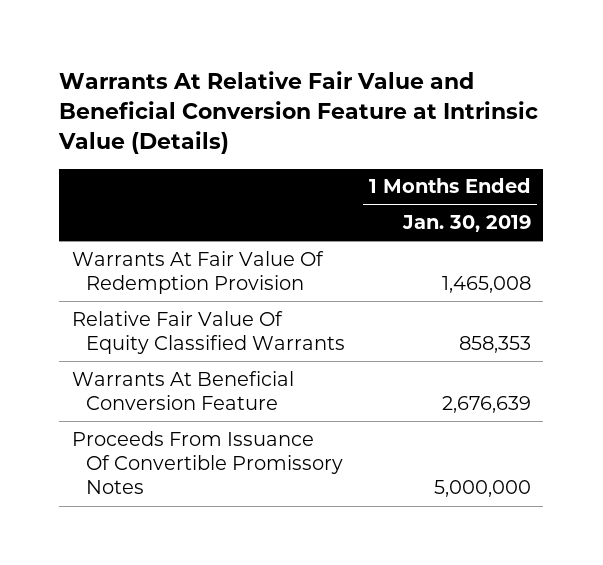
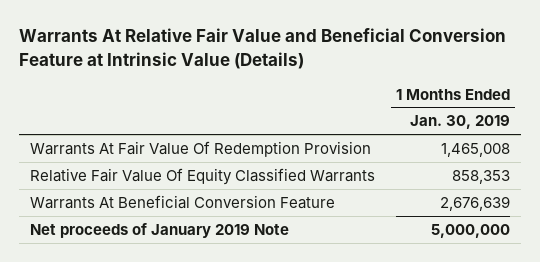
[71,430,343,495] Proceeds From Issuance Of Convertible Promissory Notes -> [29,222,289,238] Net proceeds of January 2019 Note

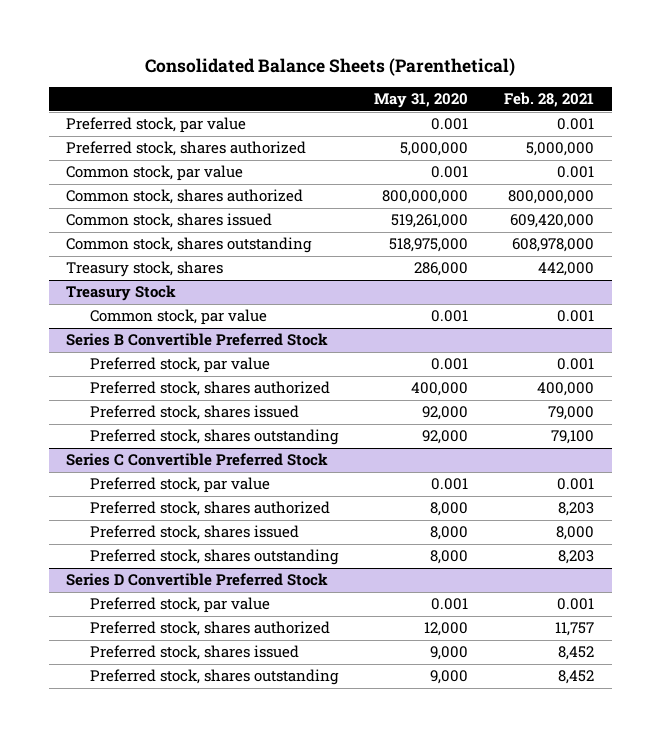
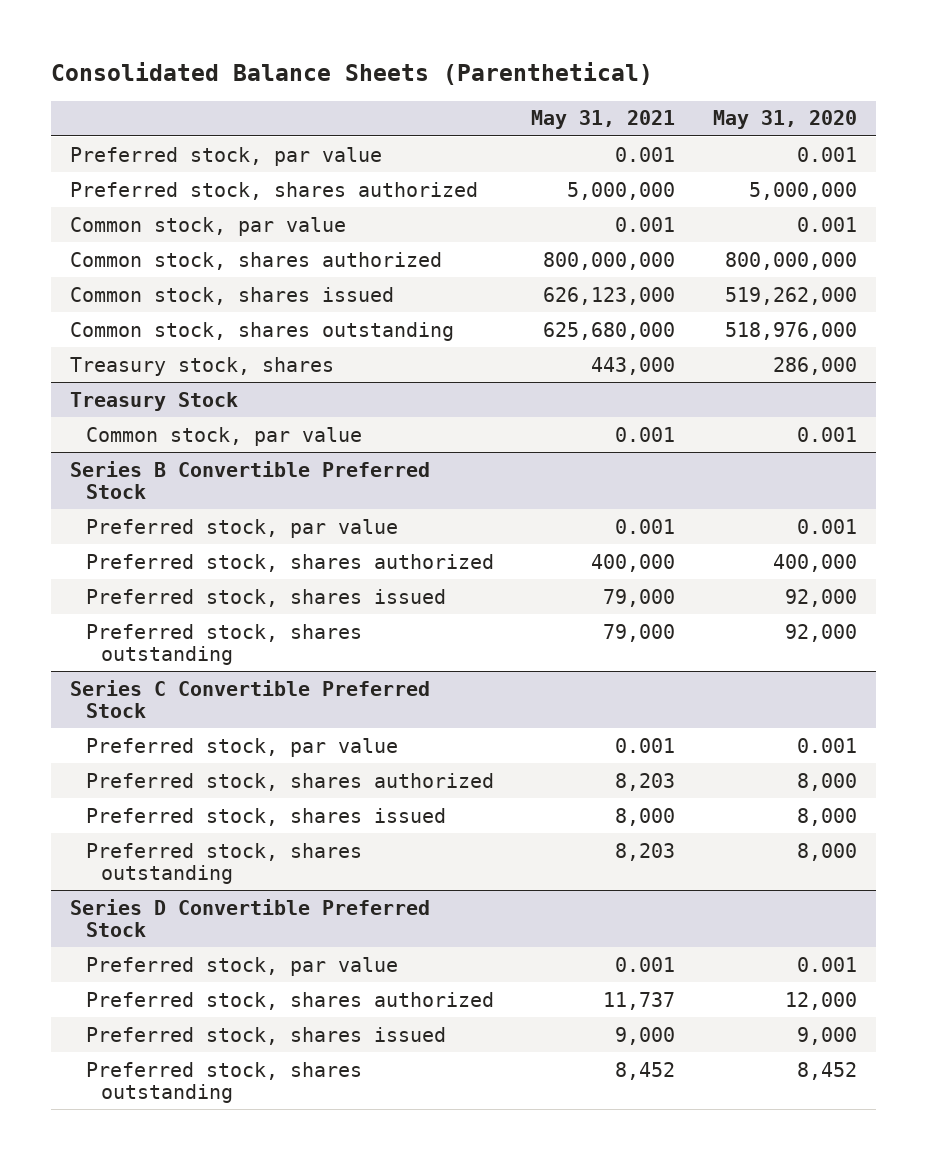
[504,92,595,108] Feb. 28, 2021 -> none
none -> [531,110,676,130] May 31, 2021
[391,214,469,229] 519,261,000 -> [724,286,857,305] 519,262,000
[389,238,469,253] 518,975,000 -> [724,321,857,340] 518,976,000
[430,670,469,685] 9,000 -> [796,1061,857,1080] 8,452

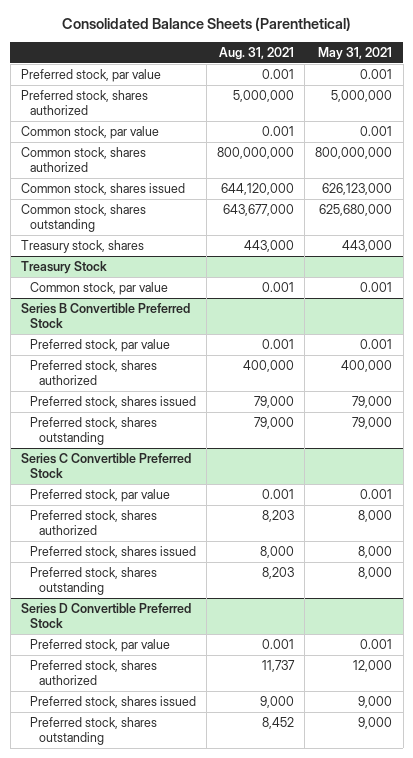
[712,110,857,130] May 31, 2020 -> none
none -> [219,46,295,60] Aug. 31, 2021
[615,772,676,791] 8,203 -> [358,509,393,522] 8,000
[615,842,676,861] 8,203 -> [358,566,393,579] 8,000
[603,991,676,1010] 11,737 -> [353,659,393,672] 12,000
[615,1061,676,1080] 8,452 -> [358,716,393,729] 9,000

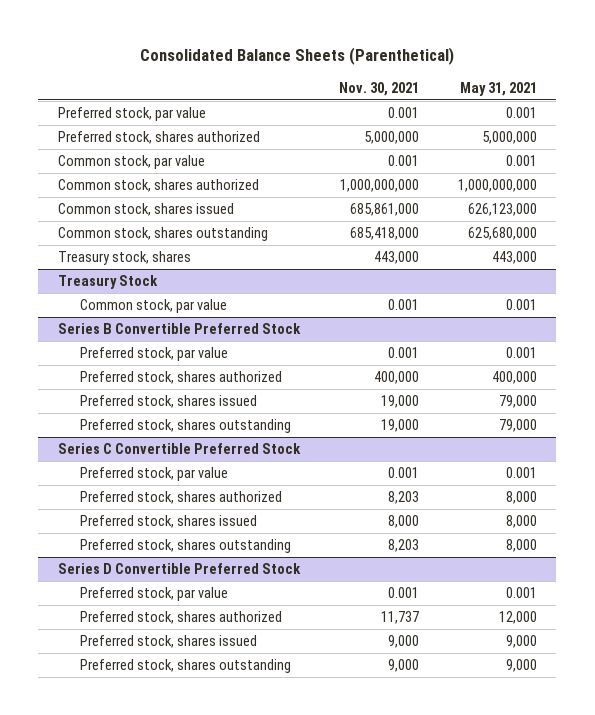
[219,46,295,60] Aug. 31, 2021 -> none
none -> [338,81,419,96] Nov. 30, 2021
[315,146,393,159] 800,000,000 -> [457,179,537,193] 1,000,000,000

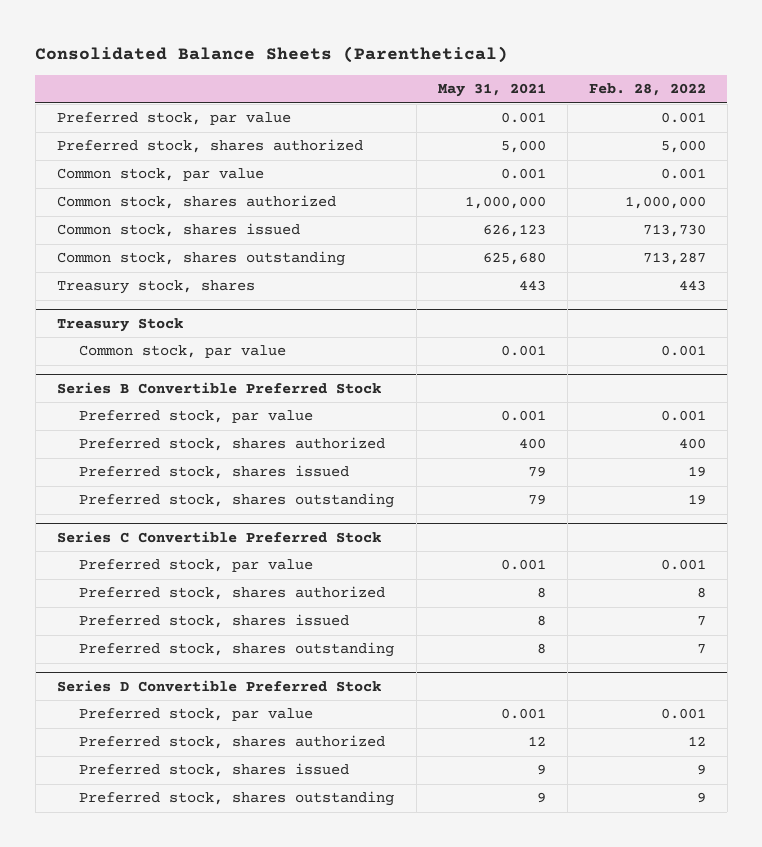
[338,81,419,96] Nov. 30, 2021 -> none
none -> [588,83,706,97] Feb. 28, 2022
[481,131,537,145] 5,000,000 -> [500,140,546,154] 5,000
[457,179,537,193] 1,000,000,000 -> [464,196,546,210] 1,000,000
[467,203,537,217] 626,123,000 -> [482,224,546,238] 626,123
[467,227,537,241] 625,680,000 -> [482,252,546,266] 625,680
[491,251,537,265] 443,000 -> [518,280,546,292] 443
[491,371,537,385] 400,000 -> [518,438,546,450] 400
[498,395,537,409] 79,000 -> [527,466,546,478] 79
[498,419,537,433] 79,000 -> [527,494,546,506] 79
[505,491,537,505] 8,000 -> [536,587,546,599] 8
[505,515,537,529] 8,000 -> [536,615,546,627] 8
[505,539,537,553] 8,000 -> [536,643,546,655] 8
[498,611,537,625] 12,000 -> [527,736,546,747] 12
[505,635,537,649] 9,000 -> [536,764,546,776] 9
[505,659,537,673] 9,000 -> [536,792,546,804] 9

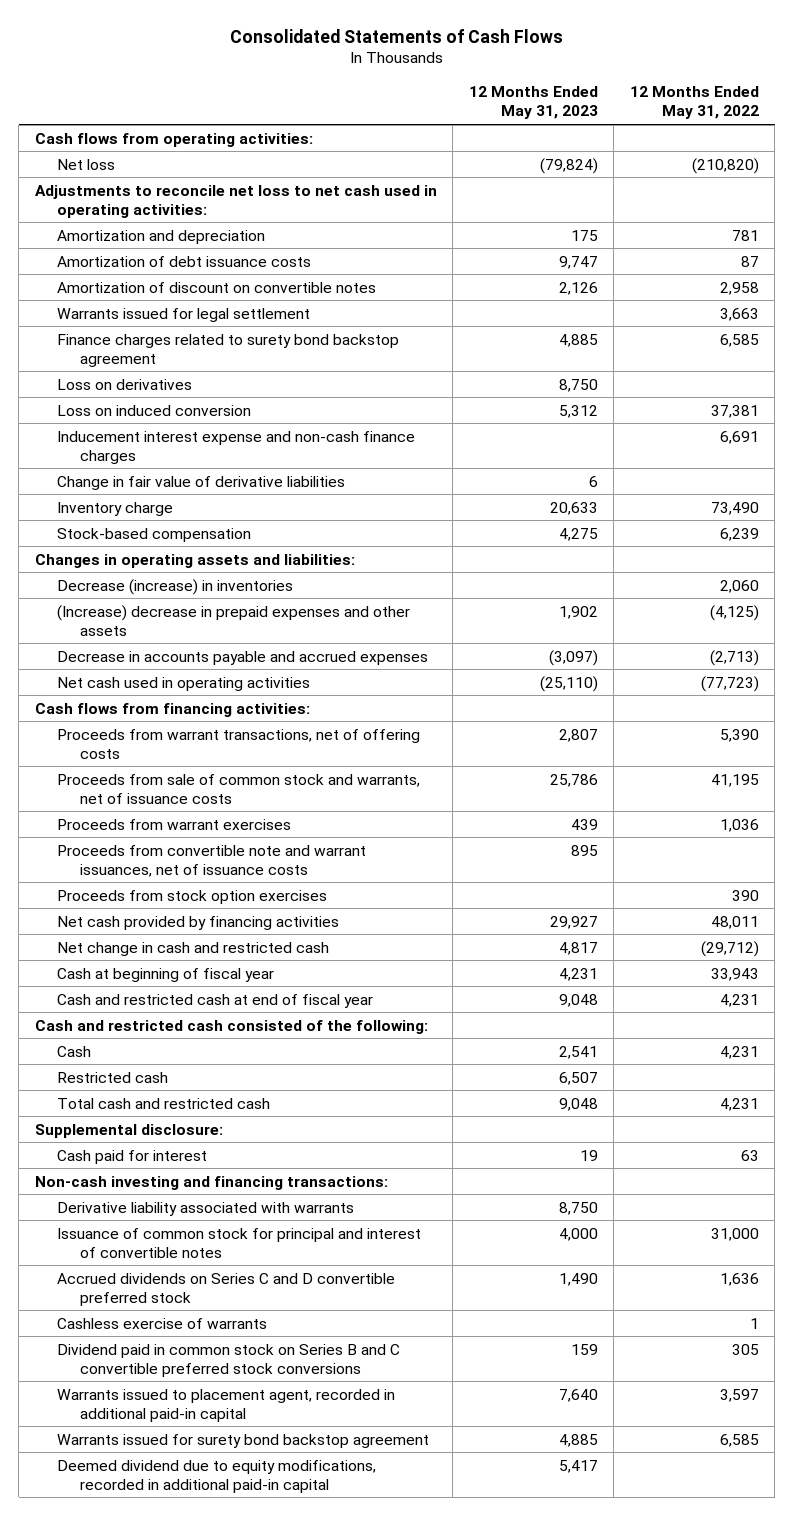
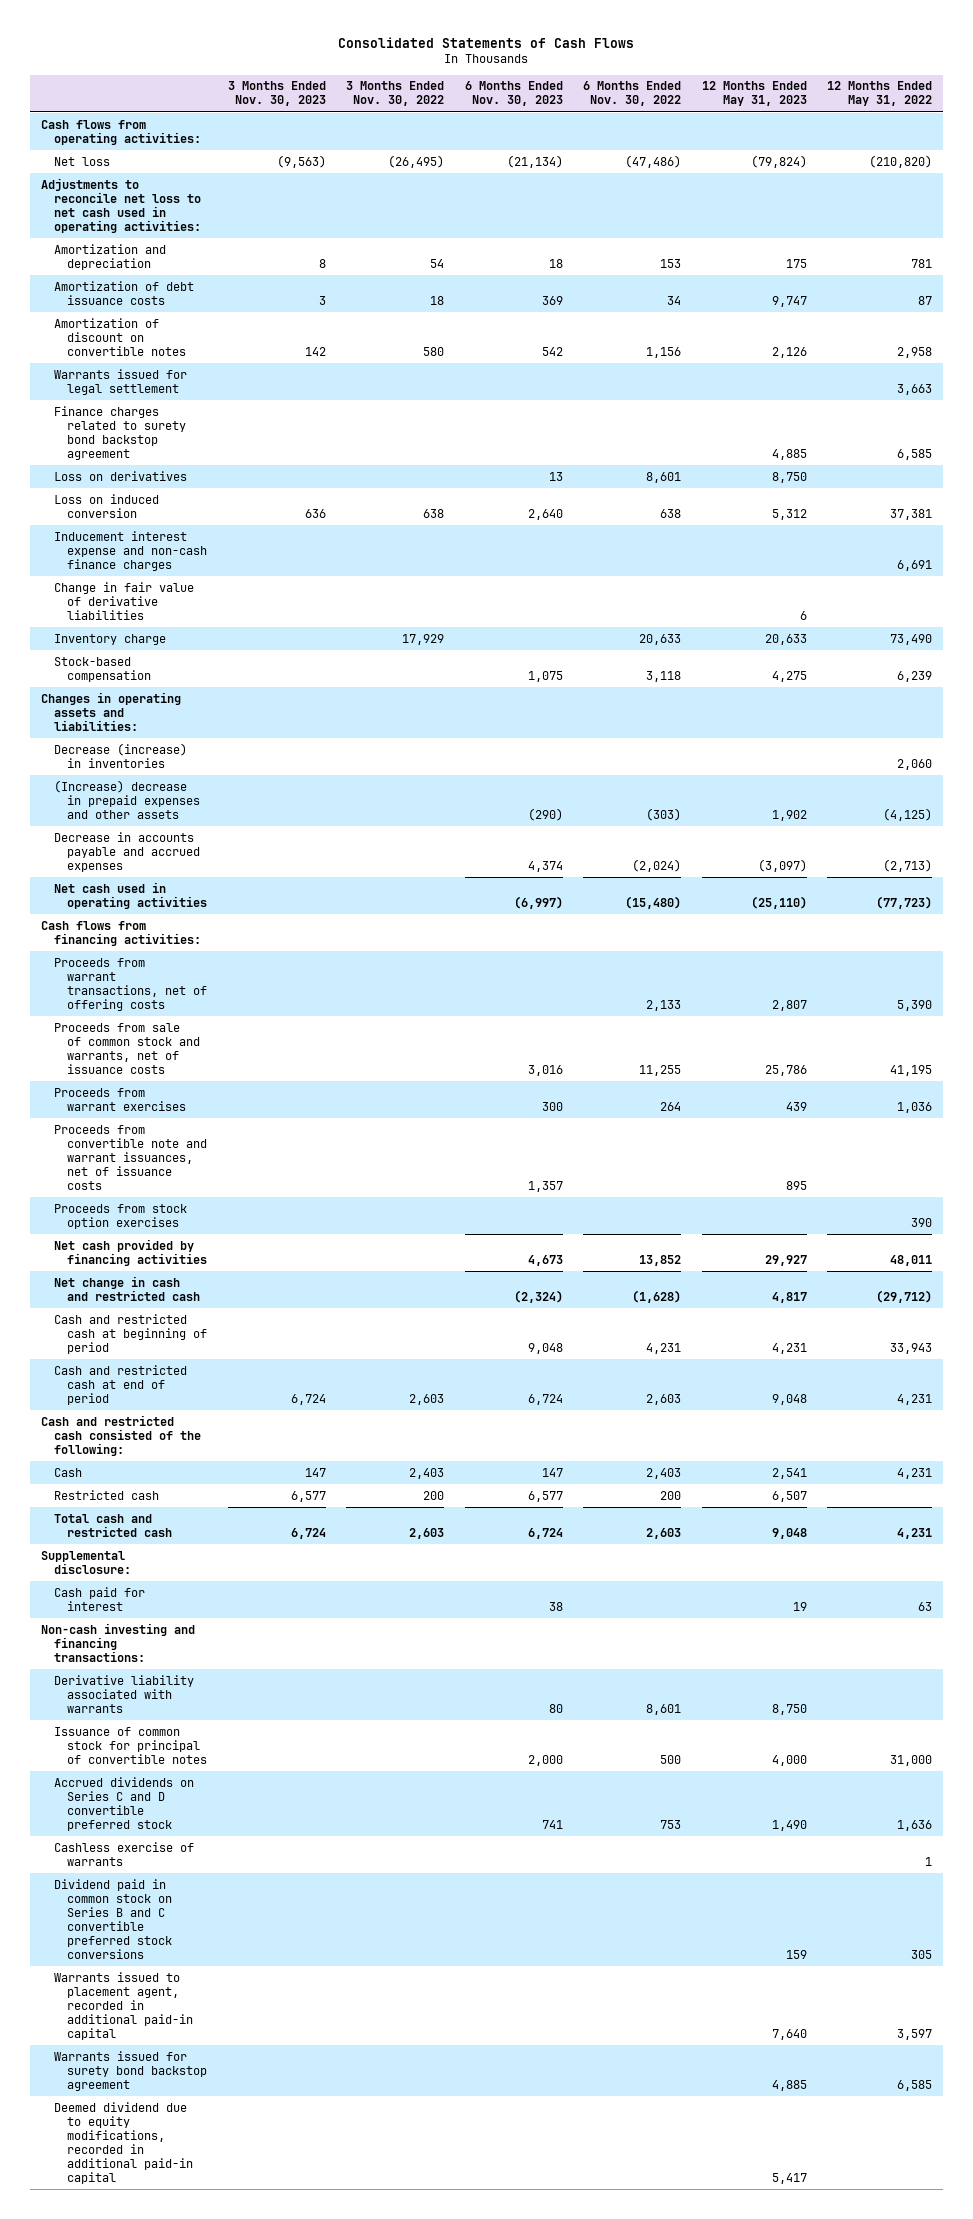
none -> [227,81,326,107] 3 Months Ended Nov. 30, 2023
none -> [346,81,445,107] 3 Months Ended Nov. 30, 2022
none -> [464,81,563,107] 6 Months Ended Nov. 30, 2023
none -> [583,81,682,107] 6 Months Ended Nov. 30, 2022
[57,967,275,982] Cash at beginning of fiscal year -> [53,1313,208,1354] Cash and restricted cash at beginning of period
[57,993,374,1008] Cash and restricted cash at end of fiscal year -> [53,1364,187,1405] Cash and restricted cash at end of period
[57,1227,422,1258] Issuance of common stock for principal and interest of convertible notes -> [53,1726,208,1764] Issuance of common stock for principal of convertible notes

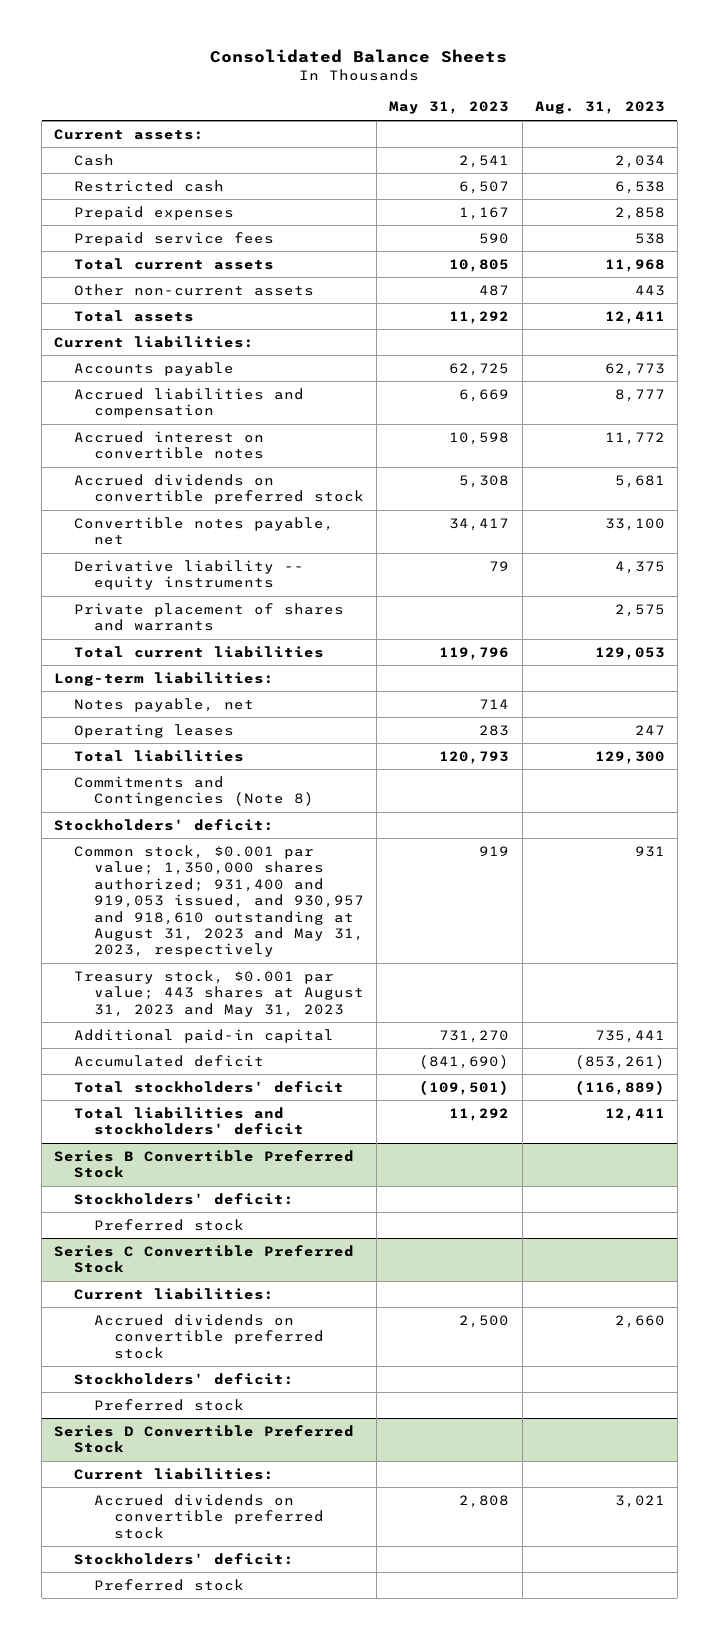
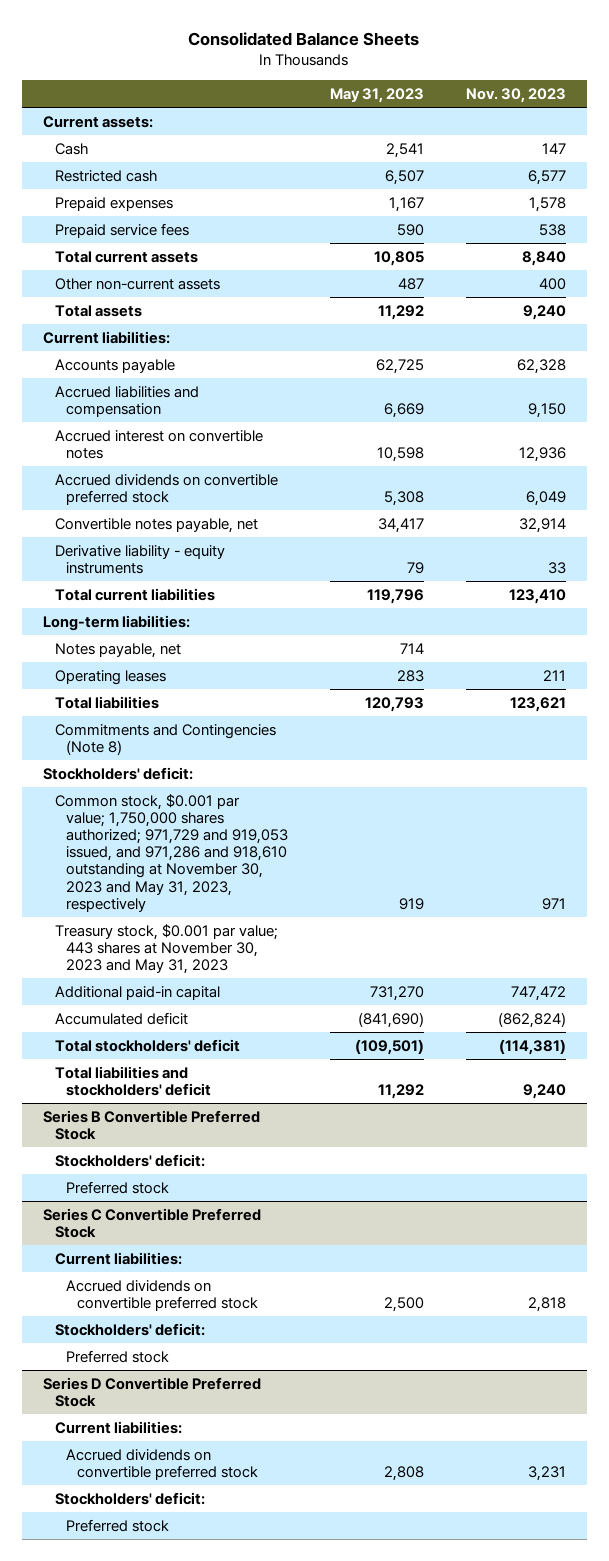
[534,101,665,115] Aug. 31, 2023 -> none
none -> [465,87,566,103] Nov. 30, 2023
[74,602,345,632] Private placement of shares and warrants -> none
[74,559,305,591] Derivative liability -- equity instruments -> [54,544,225,574] Derivative liability - equity instruments
[74,844,365,958] Common stock, $0.001 par value; 1,350,000 shares authorized; 931,400 and 919,053 issued, and 930,957 and 918,610 outstanding at August 31, 2023 and May 31, 2023, respectively -> [54,793,288,912] Common stock, $0.001 par value; 1,750,000 shares authorized; 971,729 and 919,053 issued, and 971,286 and 918,610 outstanding at November 30, 2023 and May 31, 2023, respectively
[74,969,365,1017] Treasury stock, $0.001 par value; 443 shares at August 31, 2023 and May 31, 2023 -> [54,923,278,975] Treasury stock, $0.001 par value; 443 shares at November 30, 2023 and May 31, 2023

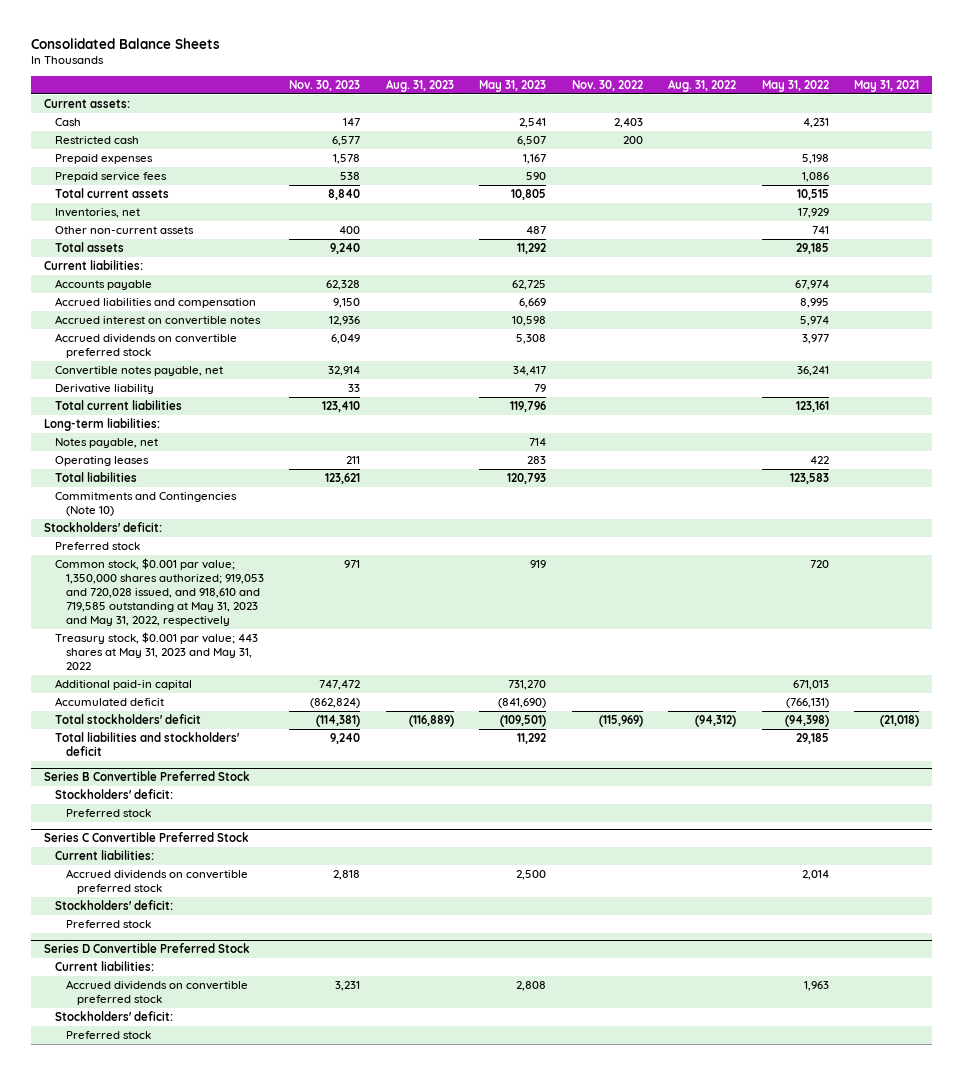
none -> [385,78,454,92] Aug. 31, 2023
none -> [571,79,643,91] Nov. 30, 2022
none -> [668,78,737,92] Aug. 31, 2022
none -> [761,79,829,92] May 31, 2022
none -> [854,79,920,92] May 31, 2021
none -> [54,207,140,218] Inventories, net
[54,544,225,574] Derivative liability - equity instruments -> [54,383,154,394] Derivative liability
[54,723,276,755] Commitments and Contingencies (Note 8) -> [54,491,237,517] Commitments and Contingencies (Note 10)
none -> [54,541,140,550] Preferred stock
[54,793,288,912] Common stock, $0.001 par value; 1,750,000 shares authorized; 971,729 and 919,053 issued, and 971,286 and 918,610 outstanding at November 30, 2023 and May 31, 2023, respectively -> [54,557,264,627] Common stock, $0.001 par value; 1,350,000 shares authorized; 919,053 and 720,028 issued, and 918,610 and 719,585 outstanding at May 31, 2023 and May 31, 2022, respectively
[54,923,278,975] Treasury stock, $0.001 par value; 443 shares at November 30, 2023 and May 31, 2023 -> [54,631,258,671] Treasury stock, $0.001 par value; 443 shares at May 31, 2023 and May 31, 2022

